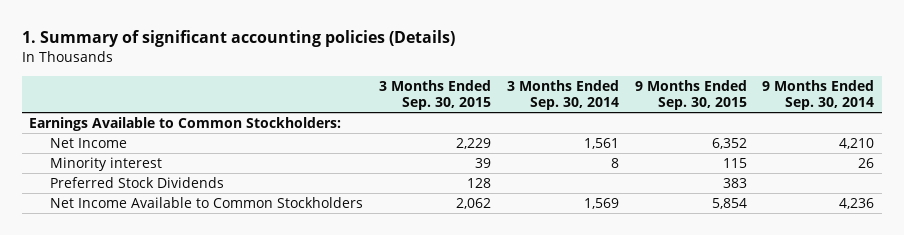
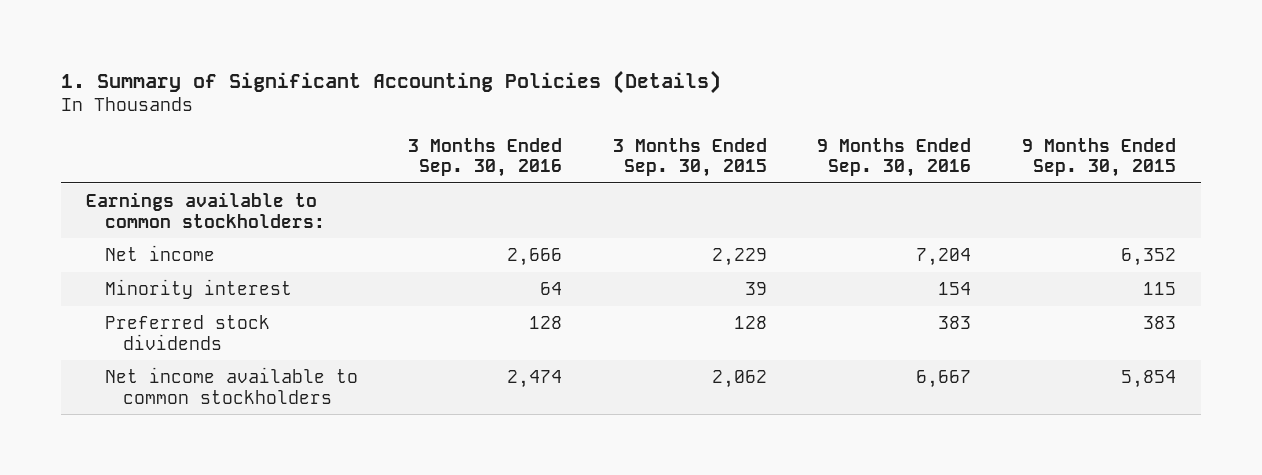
[21,30,455,48] 1. Summary of significant accounting policies (Details) -> [60,69,721,94] 1. Summary of Significant Accounting Policies (Details)
[506,79,619,110] 3 Months Ended Sep. 30, 2014 -> none
[762,79,875,110] 9 Months Ended Sep. 30, 2014 -> none
none -> [408,137,563,178] 3 Months Ended Sep. 30, 2016
none -> [817,137,972,178] 9 Months Ended Sep. 30, 2016
[29,117,342,132] Earnings Available to Common Stockholders: -> [86,191,325,228] Earnings available to common stockholders:
[50,138,128,149] Net Income -> [104,244,215,261] Net income
[50,177,225,189] Preferred Stock Dividends -> [104,314,270,350] Preferred stock dividends
[50,197,364,209] Net Income Available to Common Stockholders -> [104,366,358,404] Net income available to common stockholders

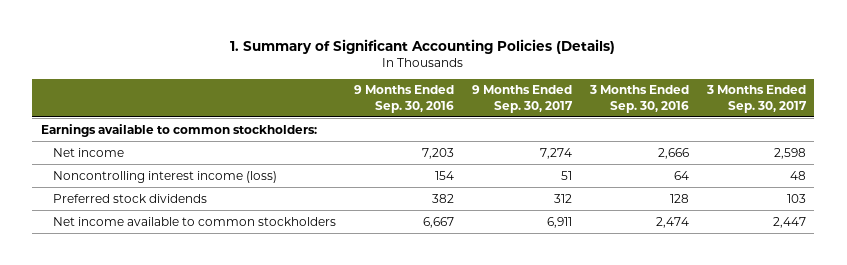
[612,137,767,178] 3 Months Ended Sep. 30, 2015 -> none
[1021,137,1176,178] 9 Months Ended Sep. 30, 2015 -> none
none -> [471,85,573,113] 9 Months Ended Sep. 30, 2017
none -> [705,85,807,113] 3 Months Ended Sep. 30, 2017
[916,247,972,266] 7,204 -> [421,147,454,159] 7,203
[104,278,292,299] Minority interest -> [52,170,277,183] Noncontrolling interest income (loss)
[938,315,972,329] 383 -> [431,193,454,203] 382

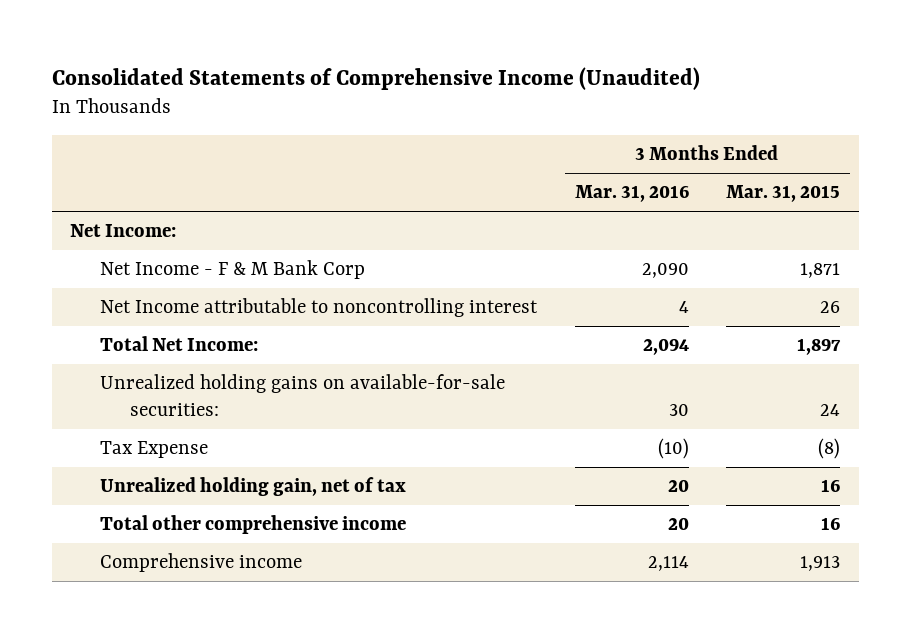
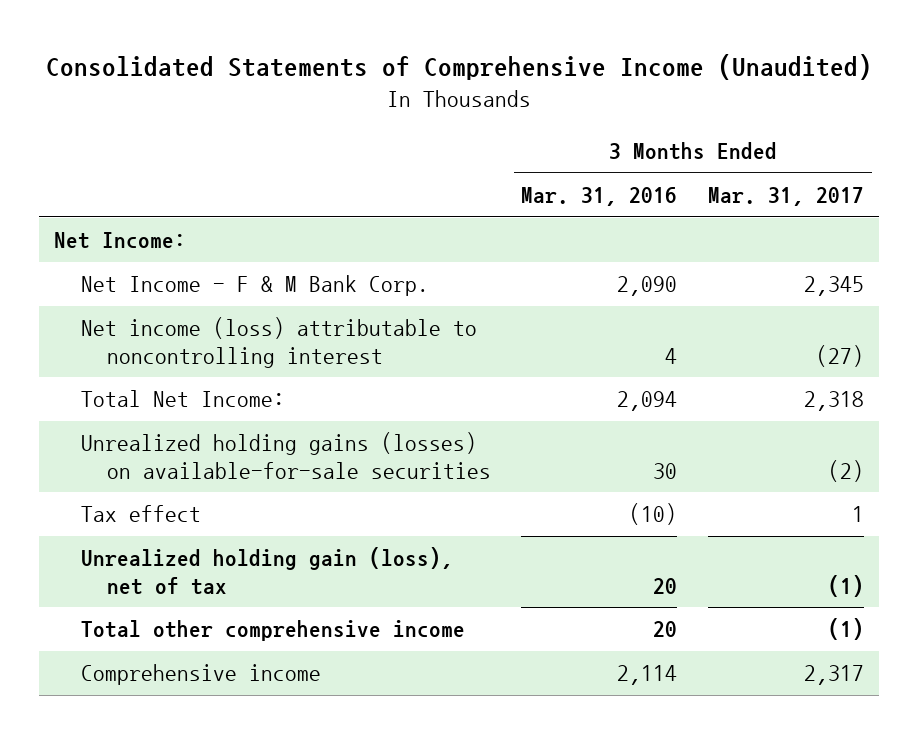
[726,185,841,203] Mar. 31, 2015 -> none
none -> [707,187,864,207] Mar. 31, 2017
[100,260,366,280] Net Income - F & M Bank Corp -> [80,275,429,297] Net Income - F & M Bank Corp.
[100,298,539,318] Net Income attributable to noncontrolling interest -> [80,317,477,368] Net income (loss) attributable to noncontrolling interest
[100,374,506,416] Unrealized holding gains on available-for-sale securities: -> [80,432,491,479] Unrealized holding gains (losses) on available-for-sale securities
[100,441,209,459] Tax Expense -> [80,505,201,523] Tax effect
[100,477,407,497] Unrealized holding gain, net of tax -> [80,547,453,595] Unrealized holding gain (loss), net of tax

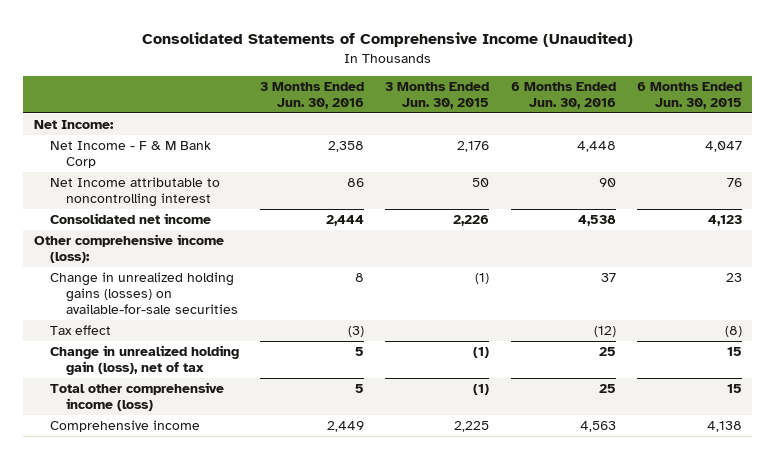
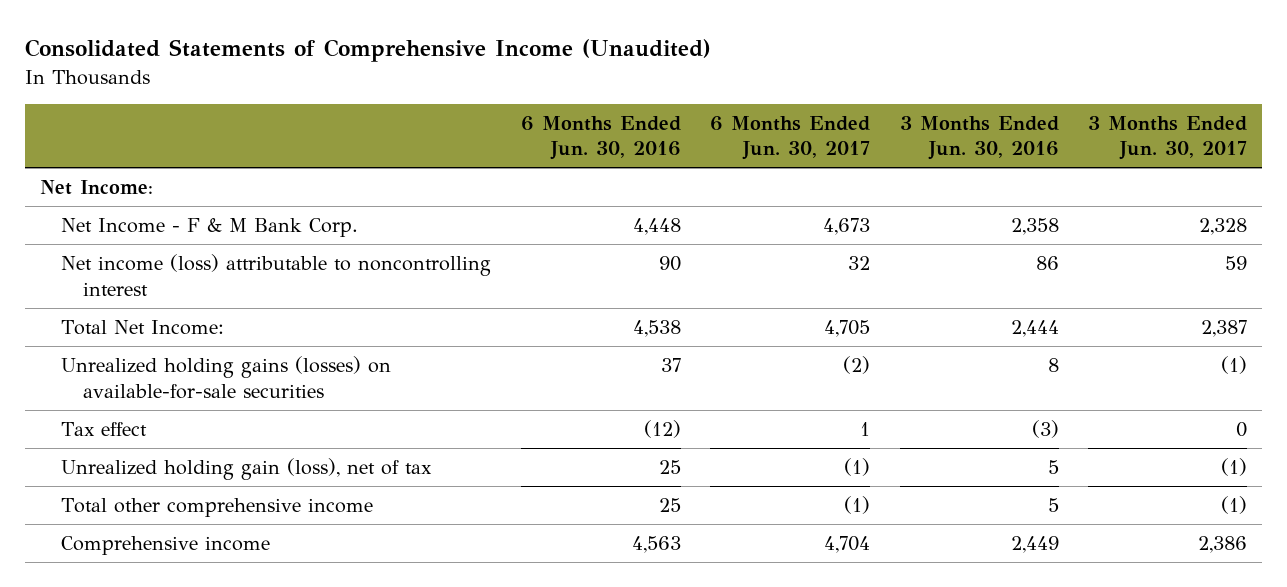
[385,82,490,110] 3 Months Ended Jun. 30, 2015 -> none
[636,82,742,110] 6 Months Ended Jun. 30, 2015 -> none
none -> [710,115,871,161] 6 Months Ended Jun. 30, 2017
none -> [1088,115,1248,161] 3 Months Ended Jun. 30, 2017
[33,233,224,263] Other comprehensive income (loss): -> none
[50,140,212,168] Net Income - F & M Bank Corp -> [61,218,359,238] Net Income - F & M Bank Corp.
[50,176,221,207] Net Income attributable to noncontrolling interest -> [61,254,492,296] Net income (loss) attributable to noncontrolling interest
[50,212,212,224] Consolidated net income -> [61,320,225,336] Total Net Income:
[50,271,239,314] Change in unrealized holding gains (losses) on available-for-sale securities -> [61,356,392,399] Unrealized holding gains (losses) on available-for-sale securities
[50,344,240,375] Change in unrealized holding gain (loss), net of tax -> [61,458,433,481] Unrealized holding gain (loss), net of tax
[50,381,225,411] Total other comprehensive income (loss) -> [61,498,374,518] Total other comprehensive income

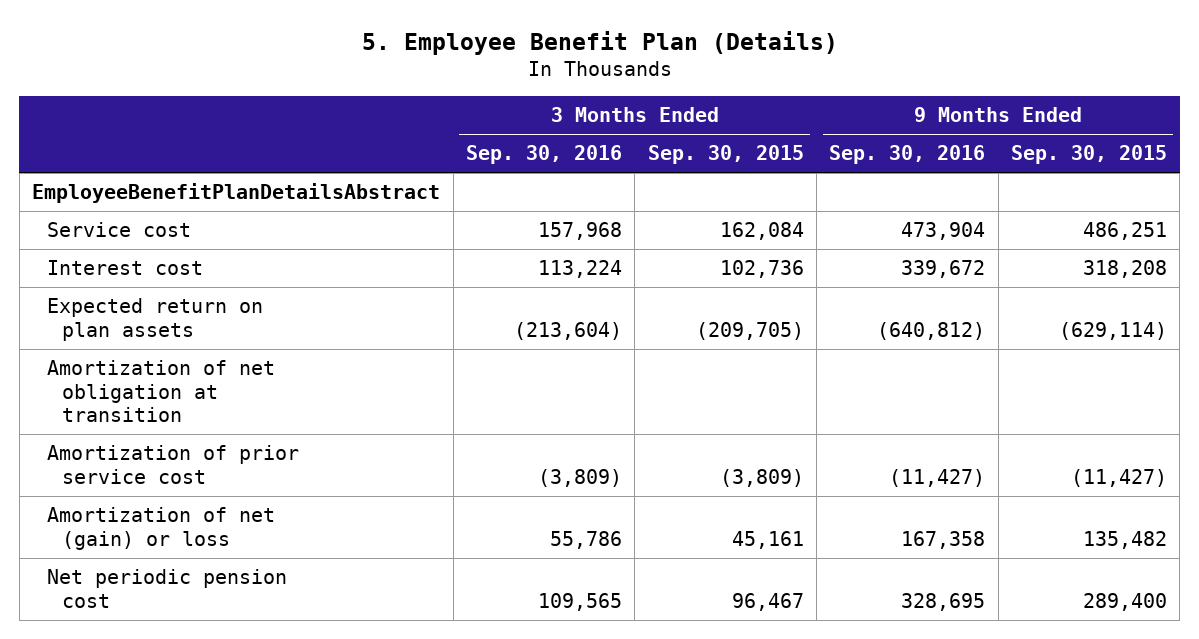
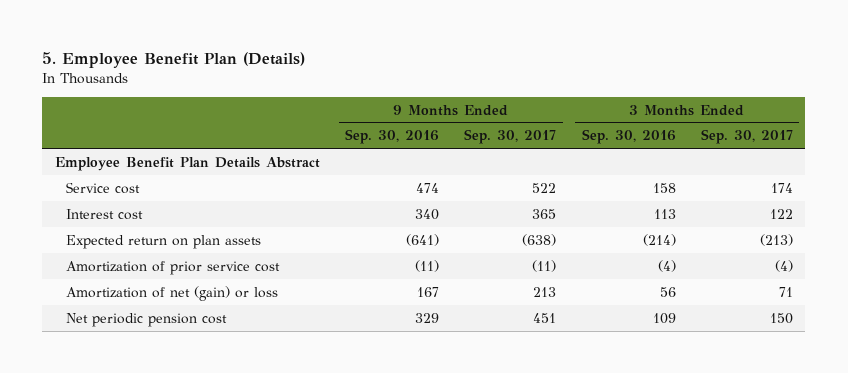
[647,145,804,165] Sep. 30, 2015 -> none
[1010,145,1167,165] Sep. 30, 2015 -> none
none -> [464,129,557,145] Sep. 30, 2017
none -> [700,129,793,145] Sep. 30, 2017
[47,360,276,423] Amortization of net obligation at transition -> none
[32,183,441,204] EmployeeBenefitPlanDetailsAbstract -> [54,156,320,171] Employee Benefit Plan Details Abstract
[537,222,622,241] 157,968 -> [652,182,676,193] 158
[901,222,986,241] 473,904 -> [416,182,440,193] 474
[537,260,622,279] 113,224 -> [653,208,676,219] 113
[901,260,986,279] 339,672 -> [415,208,440,220] 340
[513,321,622,340] (213,604) -> [642,233,676,246] (214)
[877,321,986,340] (640,812) -> [406,233,440,246] (641)
[537,468,622,487] (3,809) -> [657,259,676,272] (4)
[889,468,986,487] (11,427) -> [415,259,440,272] (11)
[549,530,622,549] 55,786 -> [659,286,676,297] 56
[901,530,986,549] 167,358 -> [417,286,440,297] 167
[537,592,622,611] 109,565 -> [652,312,676,324] 109
[901,592,986,611] 328,695 -> [415,312,440,323] 329

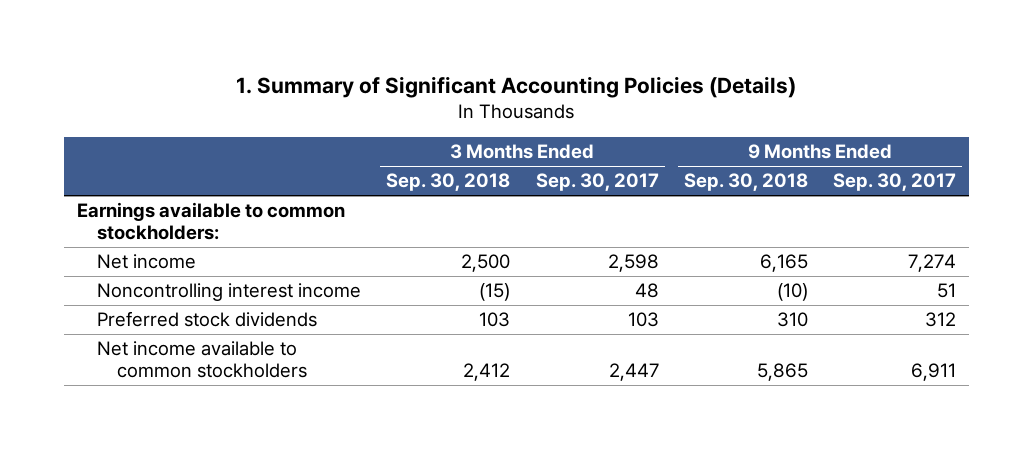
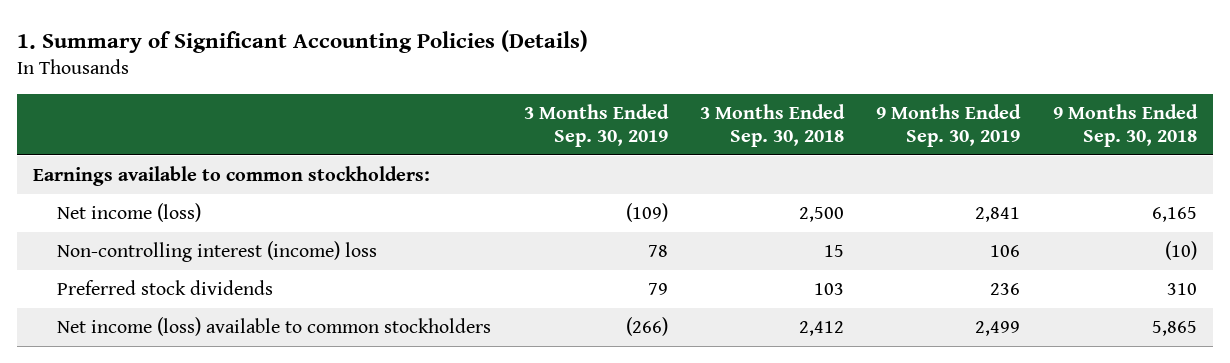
[535,173,659,192] Sep. 30, 2017 -> none
[833,173,957,192] Sep. 30, 2017 -> none
none -> [523,103,669,147] 3 Months Ended Sep. 30, 2019
none -> [876,103,1022,147] 9 Months Ended Sep. 30, 2019
[97,254,197,270] Net income -> [57,202,202,222] Net income (loss)
[97,283,362,302] Noncontrolling interest income -> [57,240,378,262] Non-controlling interest (income) loss
[479,283,511,302] (15) -> [823,244,844,257] 15
[97,341,308,379] Net income available to common stockholders -> [57,316,492,336] Net income (loss) available to common stockholders

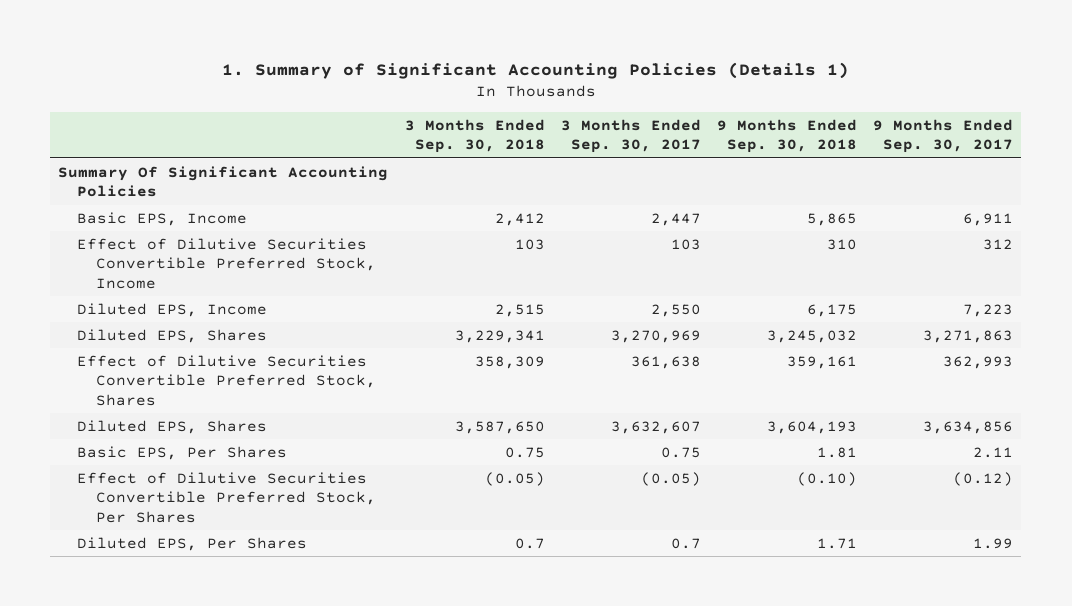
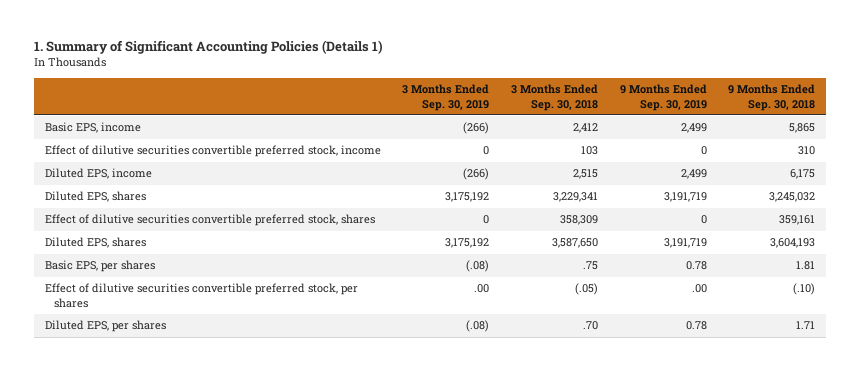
[560,118,701,154] 3 Months Ended Sep. 30, 2017 -> none
[873,118,1014,154] 9 Months Ended Sep. 30, 2017 -> none
none -> [402,84,490,111] 3 Months Ended Sep. 30, 2019
none -> [619,84,707,111] 9 Months Ended Sep. 30, 2019
[58,165,389,198] Summary Of Significant Accounting Policies -> none
[76,211,247,226] Basic EPS, Income -> [44,122,141,134] Basic EPS, income
[76,237,376,289] Effect of Dilutive Securities Convertible Preferred Stock, Income -> [44,145,381,158] Effect of dilutive securities convertible preferred stock, income
[76,302,267,317] Diluted EPS, Income -> [44,168,152,180] Diluted EPS, income
[76,328,267,343] Diluted EPS, Shares -> [44,191,146,203] Diluted EPS, shares
[76,354,376,406] Effect of Dilutive Securities Convertible Preferred Stock, Shares -> [44,214,375,227] Effect of dilutive securities convertible preferred stock, shares
[76,419,267,434] Diluted EPS, Shares -> [44,237,146,249] Diluted EPS, shares
[76,445,287,460] Basic EPS, Per Shares -> [44,260,155,273] Basic EPS, per shares
[504,446,545,458] 0.75 -> [583,261,599,271] .75
[76,471,376,523] Effect of Dilutive Securities Convertible Preferred Stock, Per Shares -> [44,283,358,308] Effect of dilutive securities convertible preferred stock, per shares
[484,471,545,486] (0.05) -> [575,283,599,296] (.05)
[797,471,858,486] (0.10) -> [793,283,816,296] (.10)
[76,536,307,551] Diluted EPS, Per Shares -> [44,320,166,333] Diluted EPS, per shares
[514,537,545,549] 0.7 -> [583,321,599,331] .70

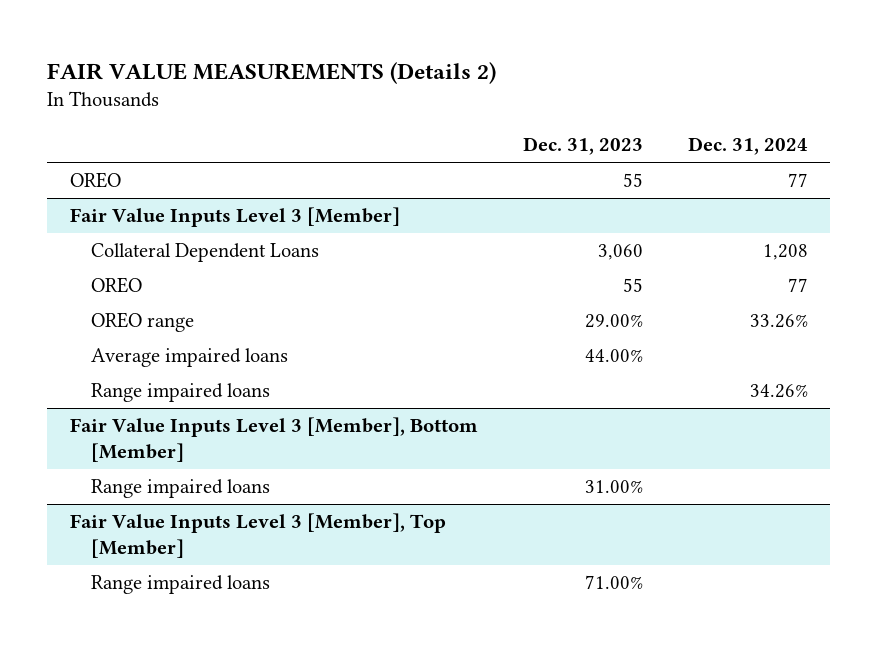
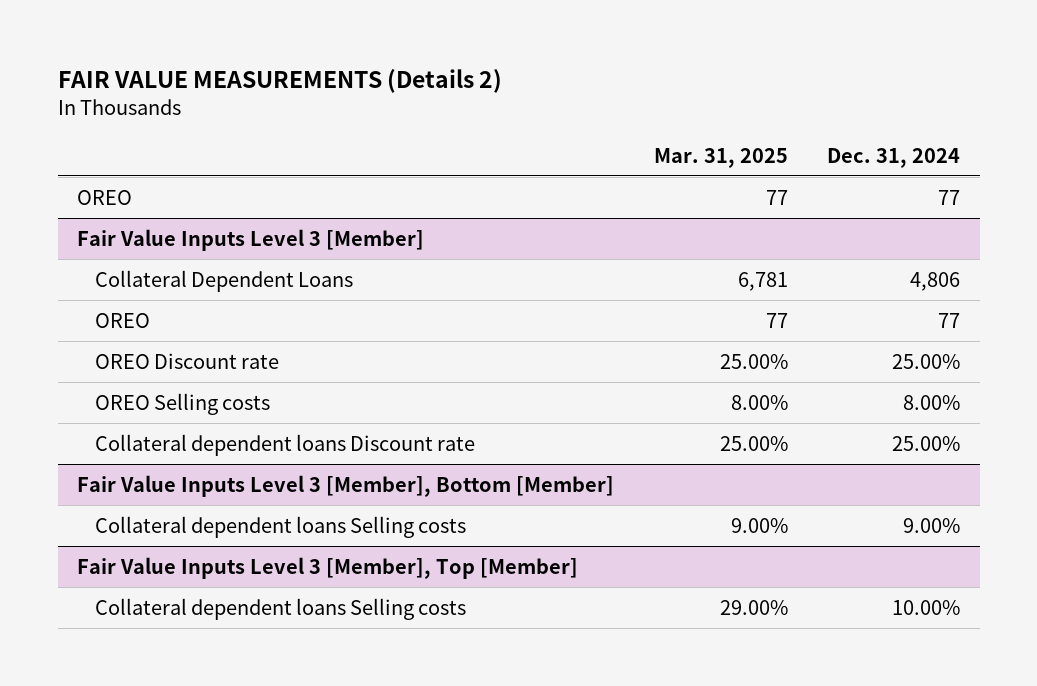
[522,137,643,156] Dec. 31, 2023 -> none
none -> [653,147,788,168] Mar. 31, 2025
[762,244,808,261] 1,208 -> [909,271,960,291] 4,806
[90,348,288,368] Average impaired loans -> none
[90,383,270,403] Range impaired loans -> none
[90,312,194,333] OREO range -> [95,352,280,369] OREO Discount rate
[749,314,808,329] 33.26% -> [891,353,960,369] 25.00%
none -> [95,392,271,415] OREO Selling costs
none -> [95,433,476,456] Collateral dependent loans Discount rate
[90,479,270,499] Range impaired loans -> none
none -> [95,515,467,538] Collateral dependent loans Selling costs
[90,575,270,595] Range impaired loans -> none
none -> [95,597,467,620] Collateral dependent loans Selling costs

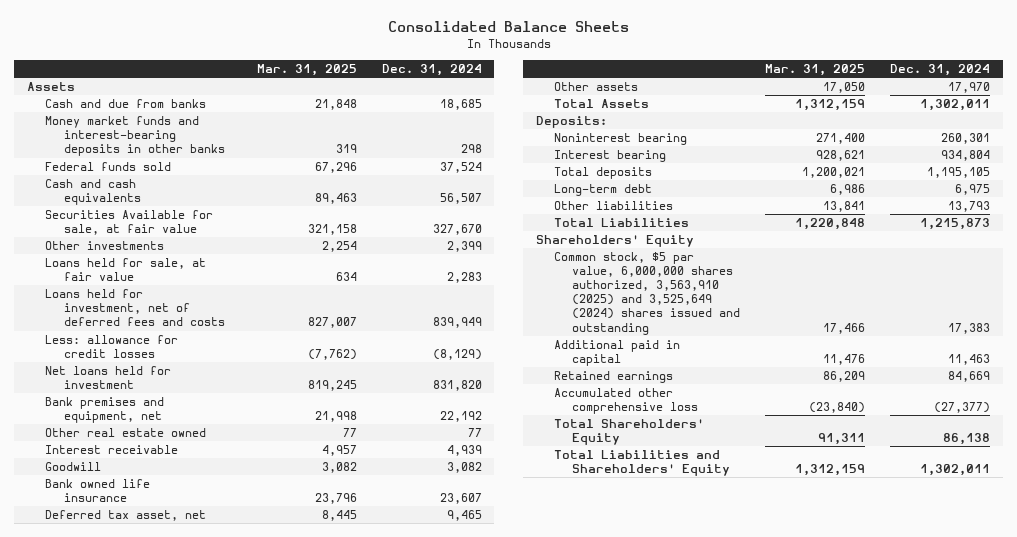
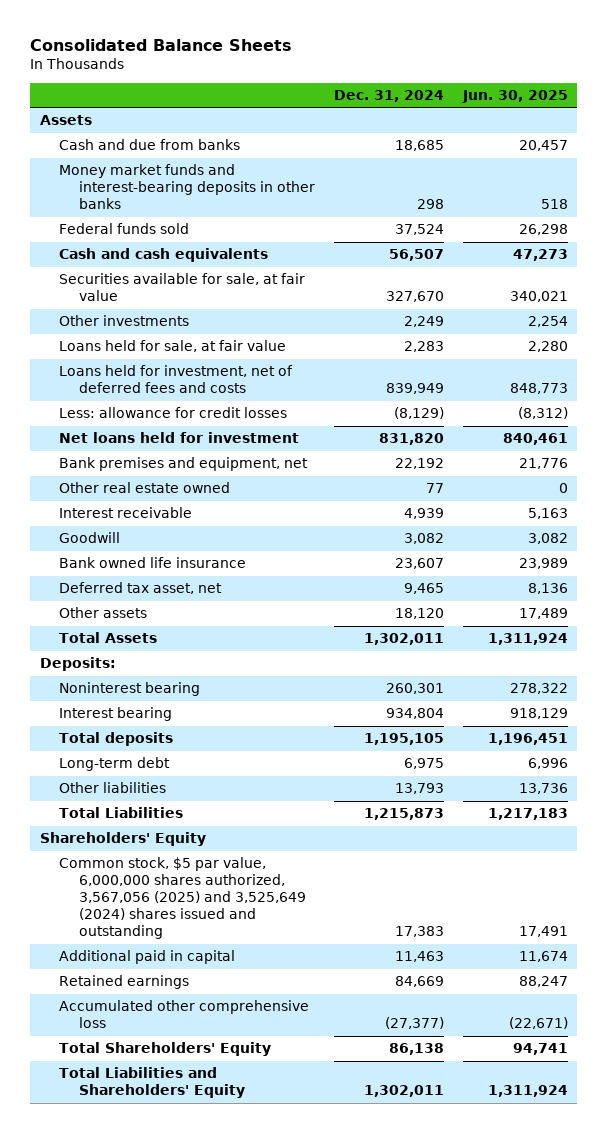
[256,63,357,76] Mar. 31, 2025 -> none
none -> [461,90,568,104] Jun. 30, 2025
[45,210,214,236] Securities Available for sale, at fair value -> [59,273,306,302] Securities available for sale, at fair value
[446,241,482,253] 2,399 -> [403,316,444,328] 2,249
[948,82,991,94] 17,970 -> [394,608,444,620] 18,120
[554,252,741,335] Common stock, $5 par value, 6,000,000 shares authorized, 3,563,910 (2025) and 3,525,649 (2024) shares issued and outstanding -> [59,857,306,940] Common stock, $5 par value, 6,000,000 shares authorized, 3,567,056 (2025) and 3,525,649 (2024) shares issued and outstanding

